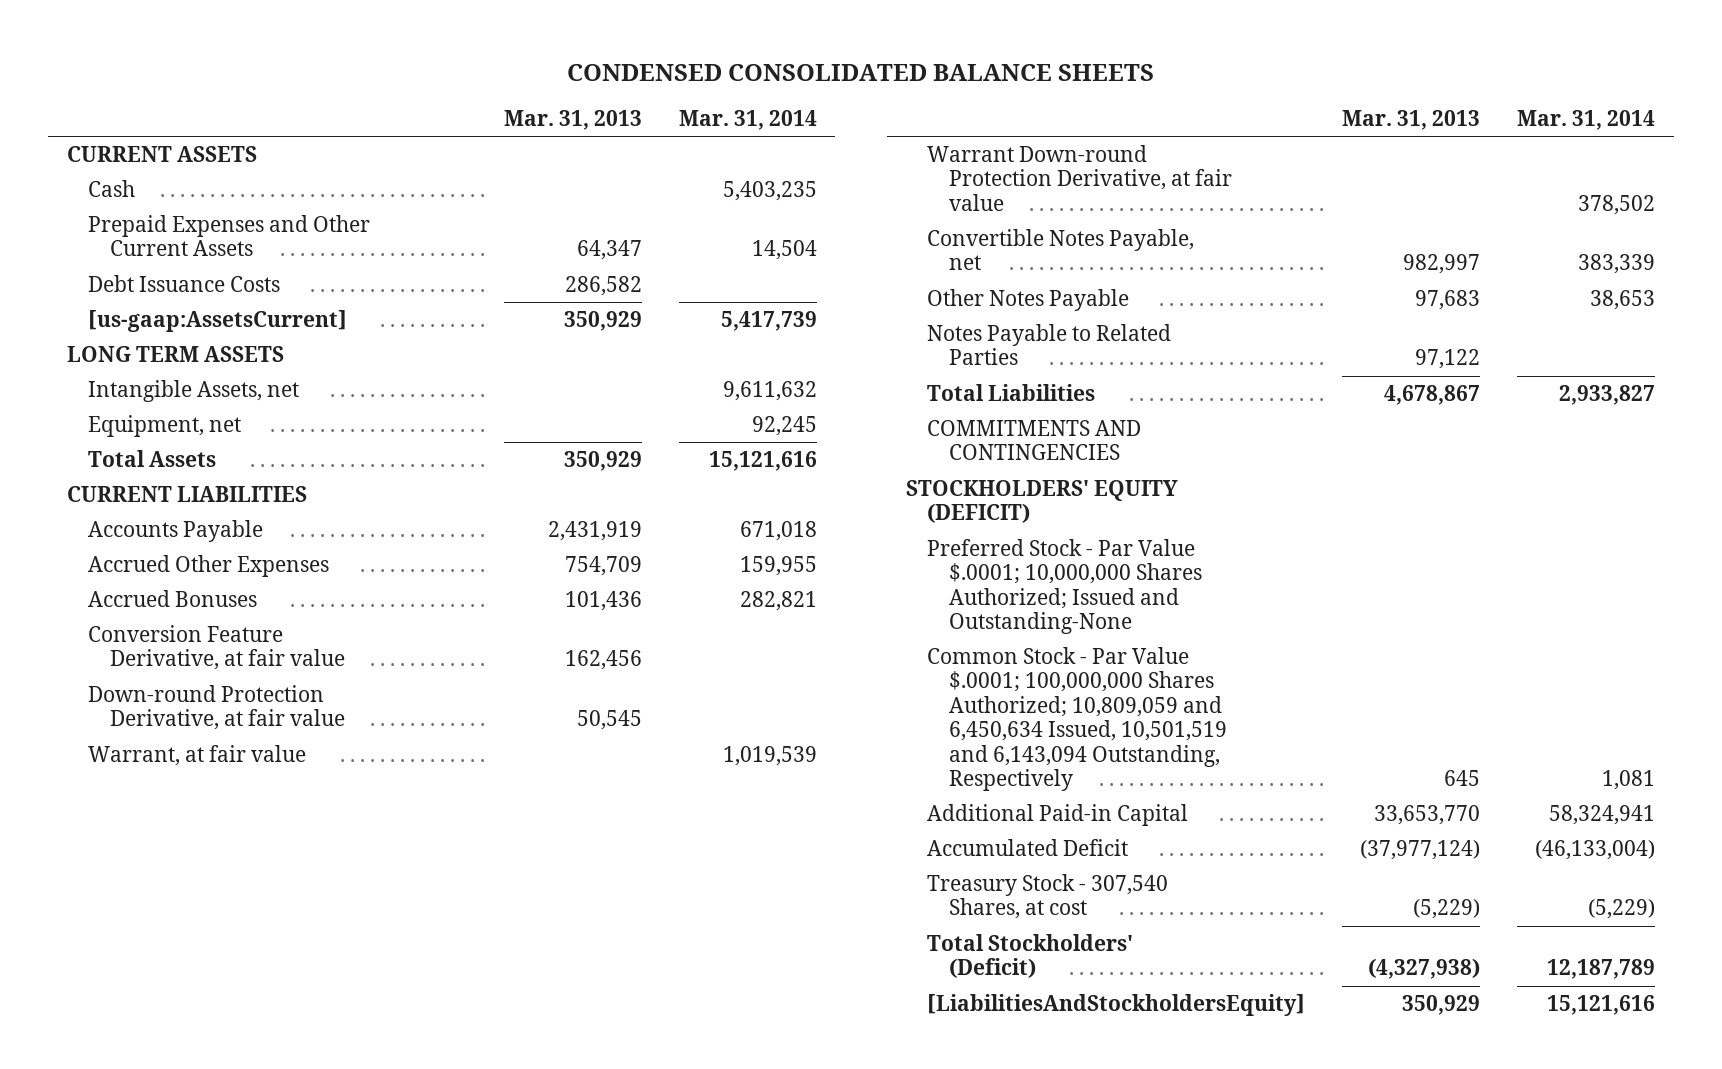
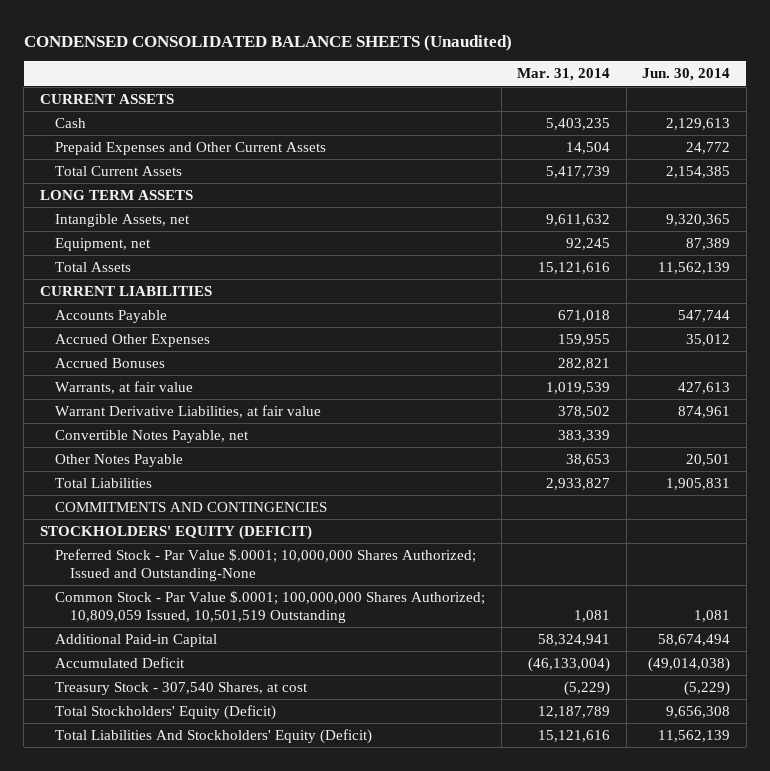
[567,63,1155,81] CONDENSED CONSOLIDATED BALANCE SHEETS -> [23,34,512,51] CONDENSED CONSOLIDATED BALANCE SHEETS (Unaudited)
[503,110,642,131] Mar. 31, 2013 -> none
none -> [642,68,731,82] Jun. 30, 2014
[88,275,281,293] Debt Issuance Costs -> none
[88,310,348,333] [us-gaap:AssetsCurrent] -> [54,166,182,177] Total Current Assets
[88,625,346,671] Conversion Feature Derivative, at fair value -> none
[88,685,346,731] Down-round Protection Derivative, at fair value -> none
[88,745,307,767] Warrant, at fair value -> [54,381,193,395] Warrants, at fair value
[927,145,1232,211] Warrant Down-round Protection Derivative, at fair value -> [54,405,321,419] Warrant Derivative Liabilities, at fair value
[927,324,1172,366] Notes Payable to Related Parties -> none
[927,647,1227,792] Common Stock - Par Value $.0001; 100,000,000 Shares Authorized; 10,809,059 and 6,450,634 Issued, 10,501,519 and 6,143,094 Outstanding, Respectively -> [54,591,485,623] Common Stock - Par Value $.0001; 100,000,000 Shares Authorized; 10,809,059 Issued, 10,501,519 Outstanding
[927,934,1134,979] Total Stockholders' (Deficit) -> [54,705,276,721] Total Stockholders' Equity (Deficit)
[927,994,1306,1017] [LiabilitiesAndStockholdersEquity] -> [54,729,372,745] Total Liabilities And Stockholders' Equity (Deficit)

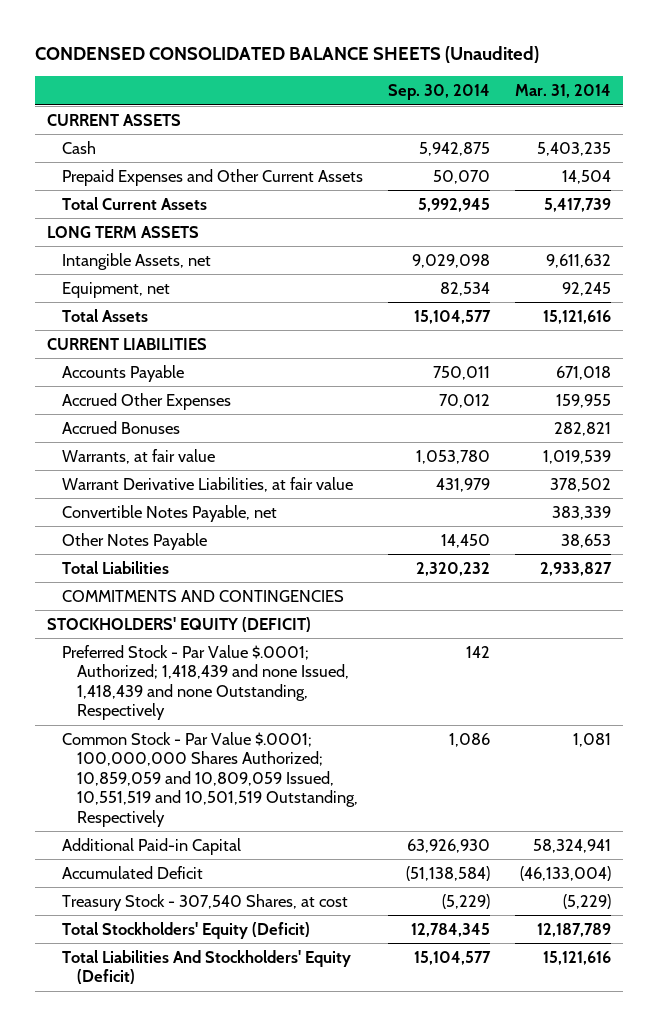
[642,68,731,82] Jun. 30, 2014 -> none
none -> [387,84,490,101] Sep. 30, 2014
[54,549,476,581] Preferred Stock - Par Value $.0001; 10,000,000 Shares Authorized; Issued and Outstanding-None -> [62,644,349,721] Preferred Stock - Par Value $.0001; Authorized; 1,418,439 and none Issued, 1,418,439 and none Outstanding, Respectively
[54,591,485,623] Common Stock - Par Value $.0001; 100,000,000 Shares Authorized; 10,809,059 Issued, 10,501,519 Outstanding -> [62,731,358,827] Common Stock - Par Value $.0001; 100,000,000 Shares Authorized; 10,859,059 and 10,809,059 Issued, 10,551,519 and 10,501,519 Outstanding, Respectively

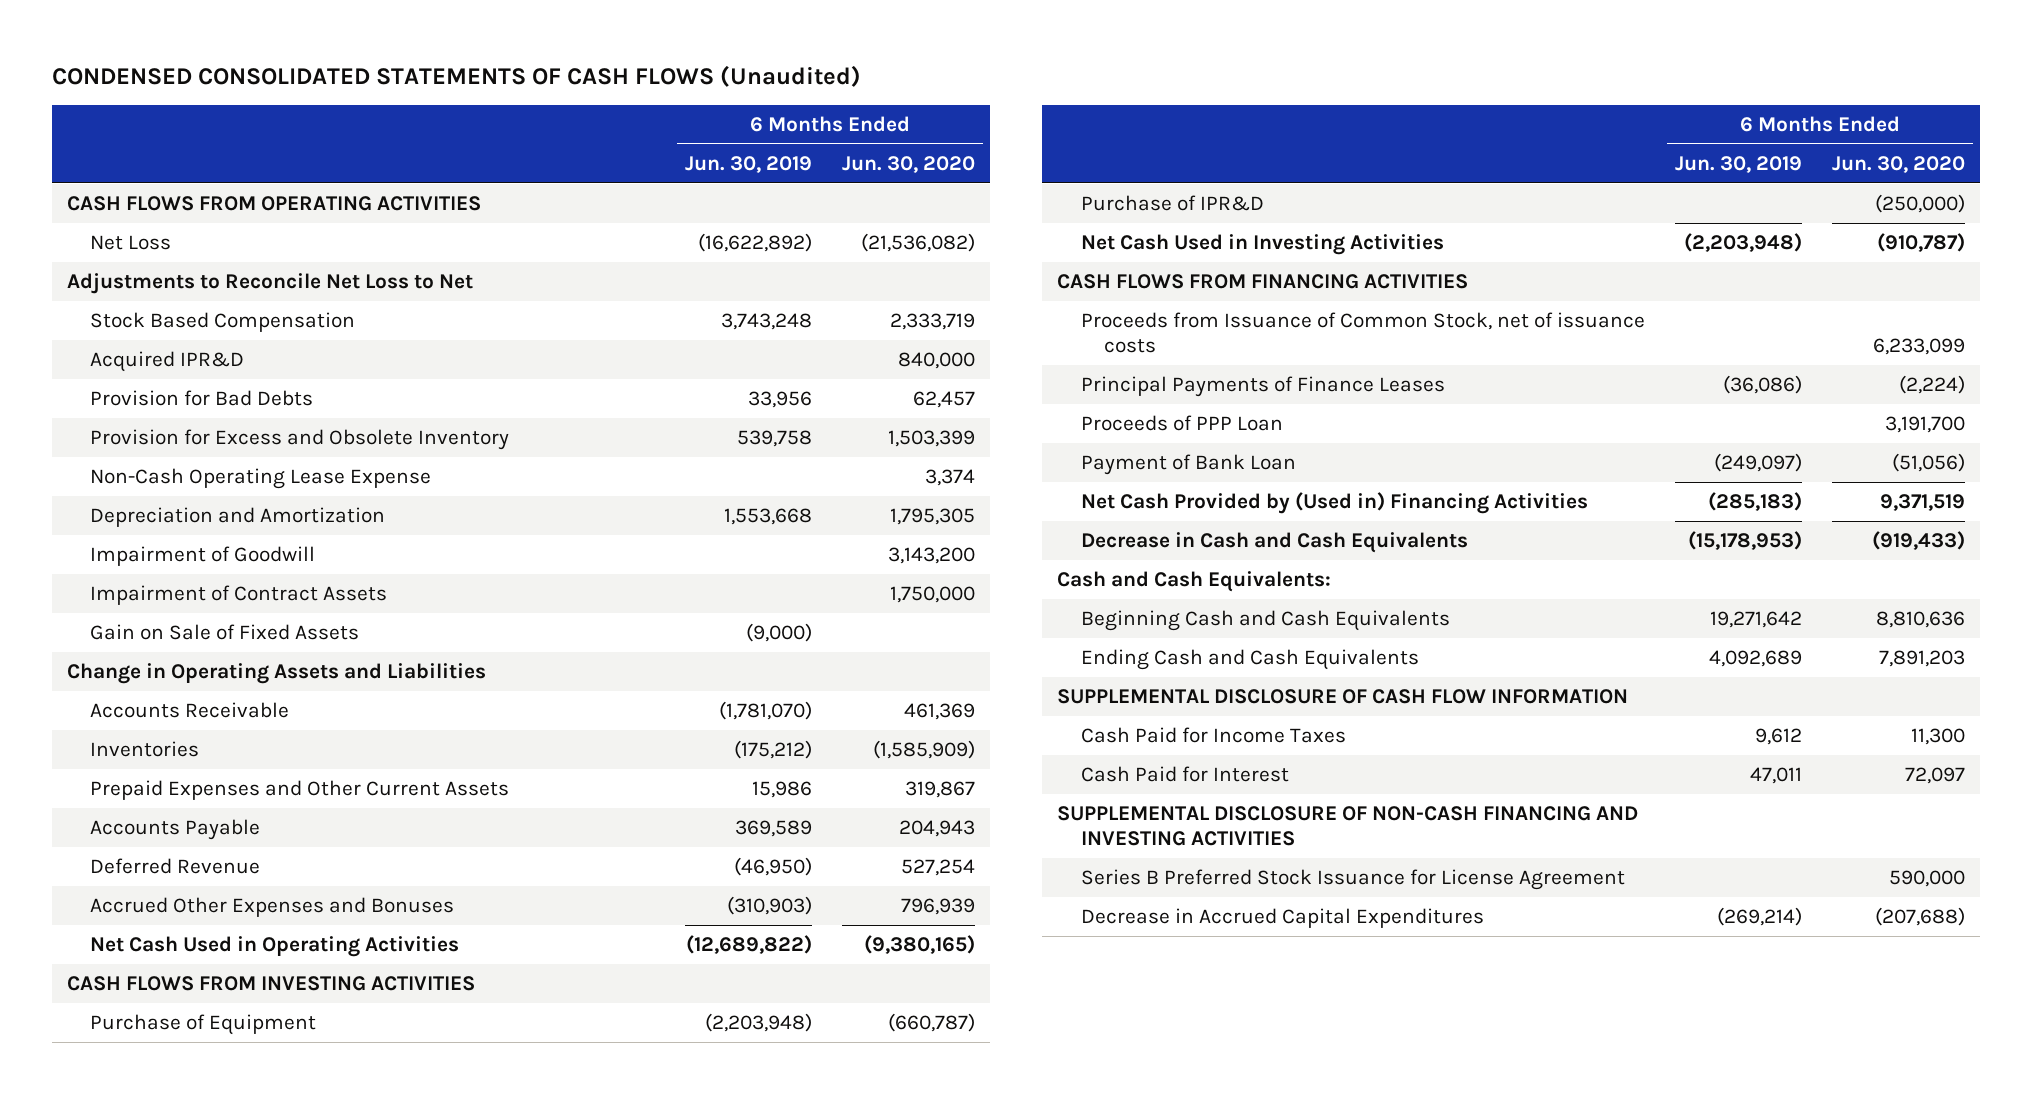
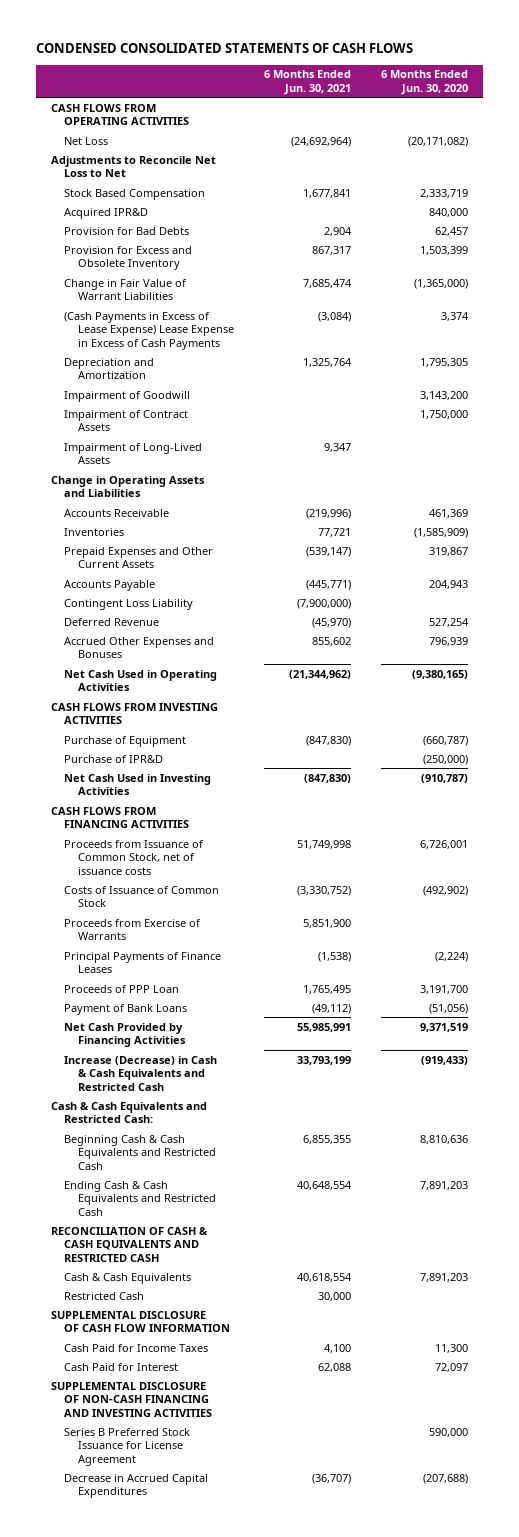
[52,65,862,88] CONDENSED CONSOLIDATED STATEMENTS OF CASH FLOWS (Unaudited) -> [36,43,414,54] CONDENSED CONSOLIDATED STATEMENTS OF CASH FLOWS
[684,155,812,173] Jun. 30, 2019 -> none
none -> [263,70,351,95] 6 Months Ended Jun. 30, 2021
[861,232,976,252] (21,536,082) -> [407,136,468,147] (20,171,082)
none -> [64,278,188,301] Change in Fair Value of Warrant Liabilities
[90,467,432,489] Non-Cash Operating Lease Expense -> [64,311,234,350] (Cash Payments in Excess of Lease Expense) Lease Expense in Excess of Cash Payments
[90,623,360,640] Gain on Sale of Fixed Assets -> none
none -> [64,442,203,465] Impairment of Long-Lived Assets
none -> [64,598,194,610] Contingent Loss Liability
[1873,338,1966,356] 6,233,099 -> [419,839,468,849] 6,726,001
none -> [64,885,220,908] Costs of Issuance of Common Stock
none -> [64,918,202,941] Proceeds from Exercise of Warrants
[1080,453,1296,475] Payment of Bank Loan -> [64,1003,188,1015] Payment of Bank Loans
[1080,491,1588,514] Net Cash Provided by (Used in) Financing Activities -> [64,1022,186,1048] Net Cash Provided by Financing Activities
[1080,531,1468,553] Decrease in Cash and Cash Equivalents -> [64,1055,218,1091] Increase (Decrease) in Cash & Cash Equivalents and Restricted Cash
[1057,570,1332,592] Cash and Cash Equivalents: -> [51,1101,208,1124] Cash & Cash Equivalents and Restricted Cash:
[1080,609,1450,631] Beginning Cash and Cash Equivalents -> [64,1134,216,1170] Beginning Cash & Cash Equivalents and Restricted Cash
[1080,648,1419,670] Ending Cash and Cash Equivalents -> [64,1180,216,1216] Ending Cash & Cash Equivalents and Restricted Cash
none -> [51,1226,209,1262] RECONCILIATION OF CASH & CASH EQUIVALENTS AND RESTRICTED CASH
none -> [64,1272,192,1284] Cash & Cash Equivalents
none -> [64,1291,145,1300] Restricted Cash

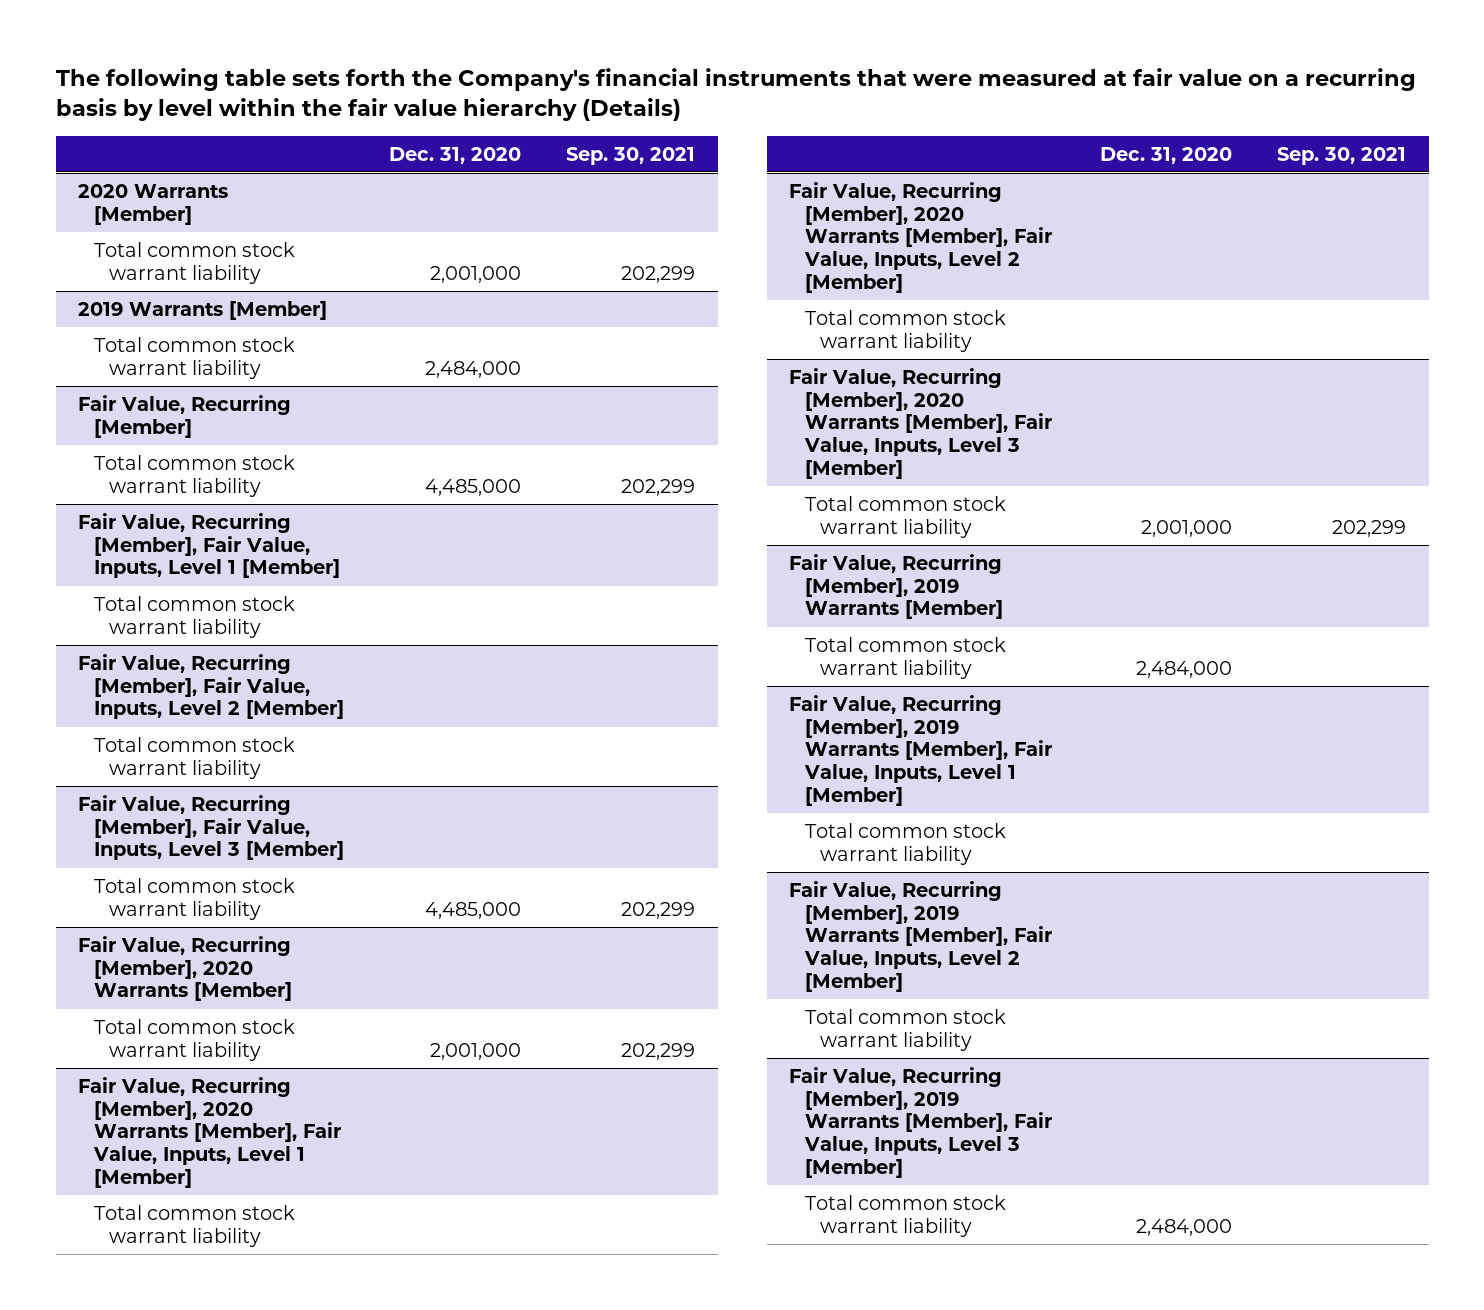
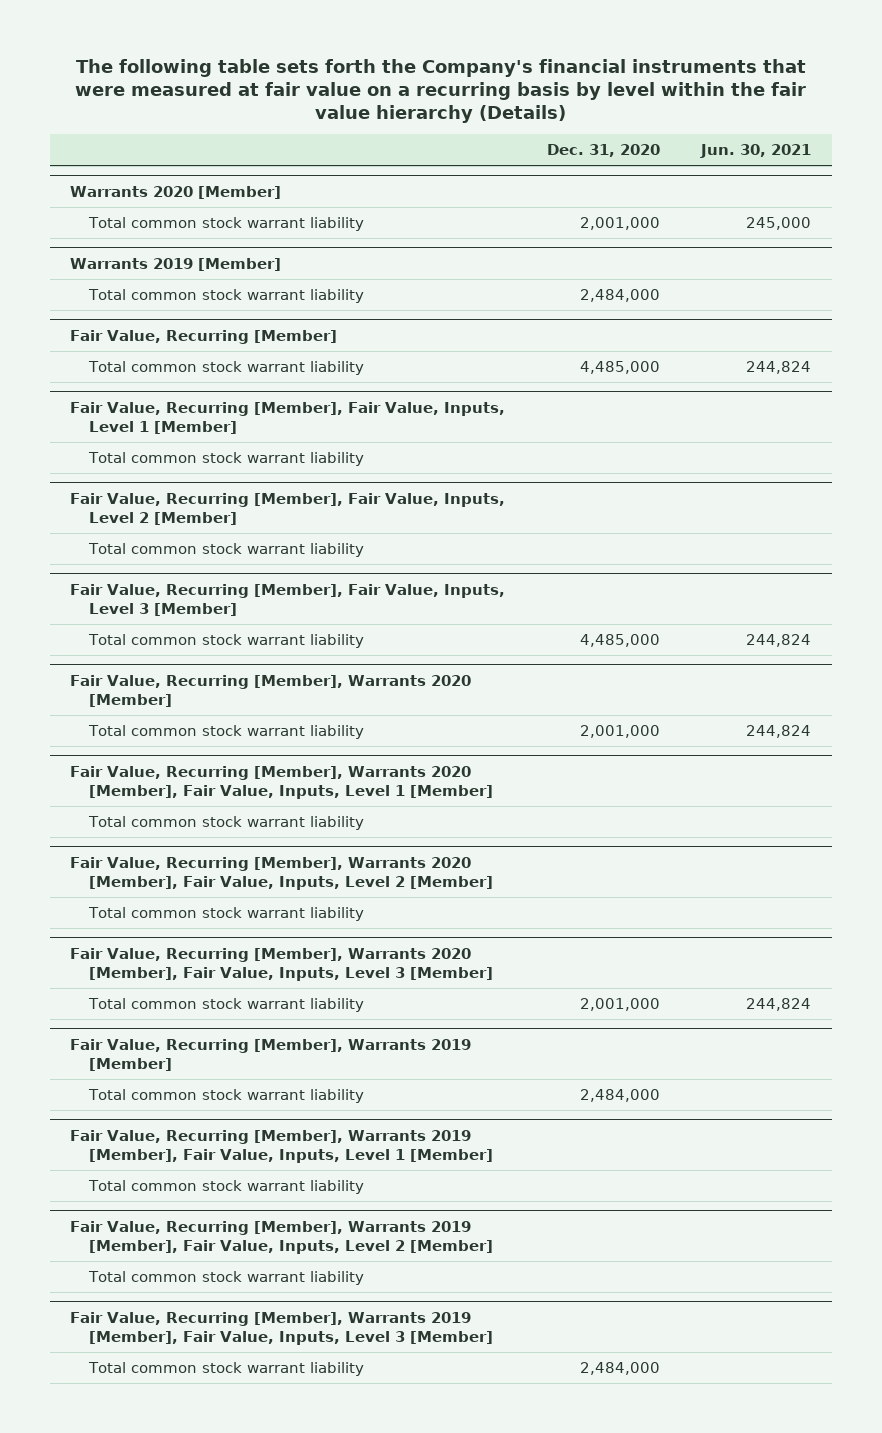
[566,146,696,165] Sep. 30, 2021 -> none
none -> [700,144,812,159] Jun. 30, 2021
[78,183,229,225] 2020 Warrants [Member] -> [70,185,282,199] Warrants 2020 [Member]
[78,300,328,320] 2019 Warrants [Member] -> [70,257,282,271] Warrants 2019 [Member]
[78,935,292,1002] Fair Value, Recurring [Member], 2020 Warrants [Member] -> [70,674,472,708] Fair Value, Recurring [Member], Warrants 2020 [Member]
[78,1076,341,1188] Fair Value, Recurring [Member], 2020 Warrants [Member], Fair Value, Inputs, Level 1 [Member] -> [70,765,493,800] Fair Value, Recurring [Member], Warrants 2020 [Member], Fair Value, Inputs, Level 1 [Member]
[789,181,1052,293] Fair Value, Recurring [Member], 2020 Warrants [Member], Fair Value, Inputs, Level 2 [Member] -> [70,856,493,891] Fair Value, Recurring [Member], Warrants 2020 [Member], Fair Value, Inputs, Level 2 [Member]
[789,367,1052,479] Fair Value, Recurring [Member], 2020 Warrants [Member], Fair Value, Inputs, Level 3 [Member] -> [70,947,493,982] Fair Value, Recurring [Member], Warrants 2020 [Member], Fair Value, Inputs, Level 3 [Member]
[789,553,1003,620] Fair Value, Recurring [Member], 2019 Warrants [Member] -> [70,1038,472,1072] Fair Value, Recurring [Member], Warrants 2019 [Member]
[789,694,1052,806] Fair Value, Recurring [Member], 2019 Warrants [Member], Fair Value, Inputs, Level 1 [Member] -> [70,1129,493,1164] Fair Value, Recurring [Member], Warrants 2019 [Member], Fair Value, Inputs, Level 1 [Member]
[789,880,1052,992] Fair Value, Recurring [Member], 2019 Warrants [Member], Fair Value, Inputs, Level 2 [Member] -> [70,1220,493,1255] Fair Value, Recurring [Member], Warrants 2019 [Member], Fair Value, Inputs, Level 2 [Member]
[789,1066,1052,1178] Fair Value, Recurring [Member], 2019 Warrants [Member], Fair Value, Inputs, Level 3 [Member] -> [70,1311,493,1346] Fair Value, Recurring [Member], Warrants 2019 [Member], Fair Value, Inputs, Level 3 [Member]

